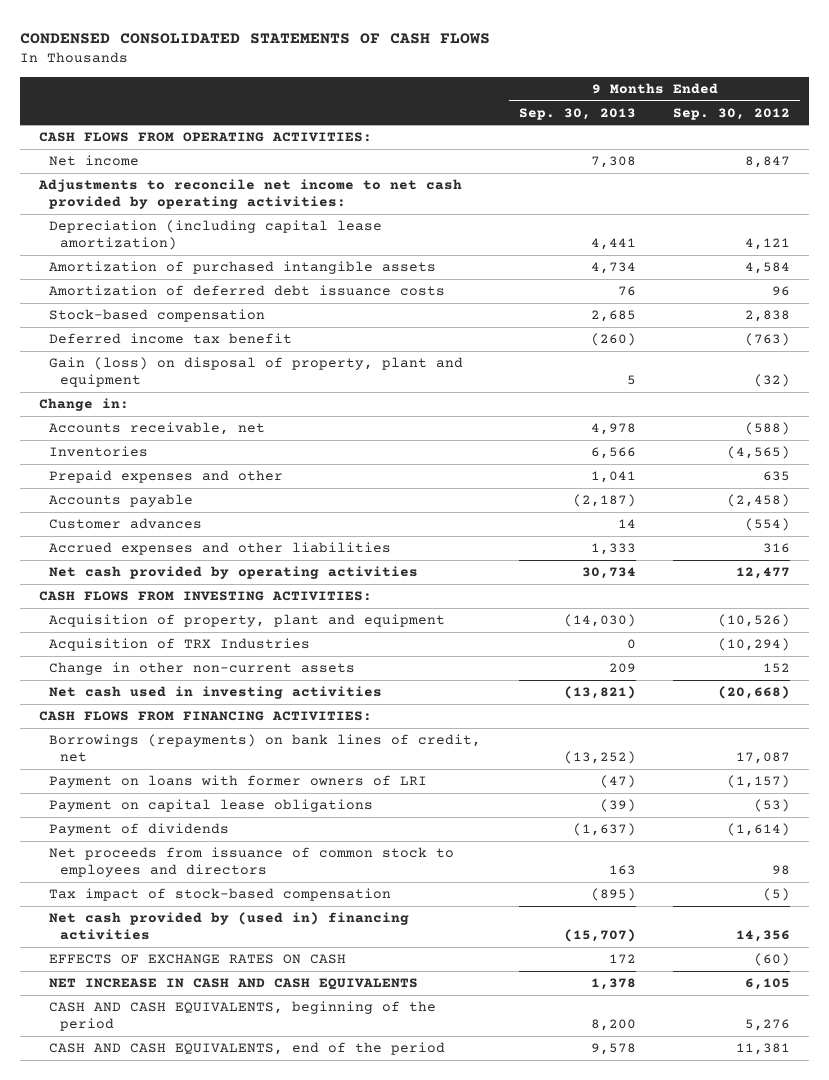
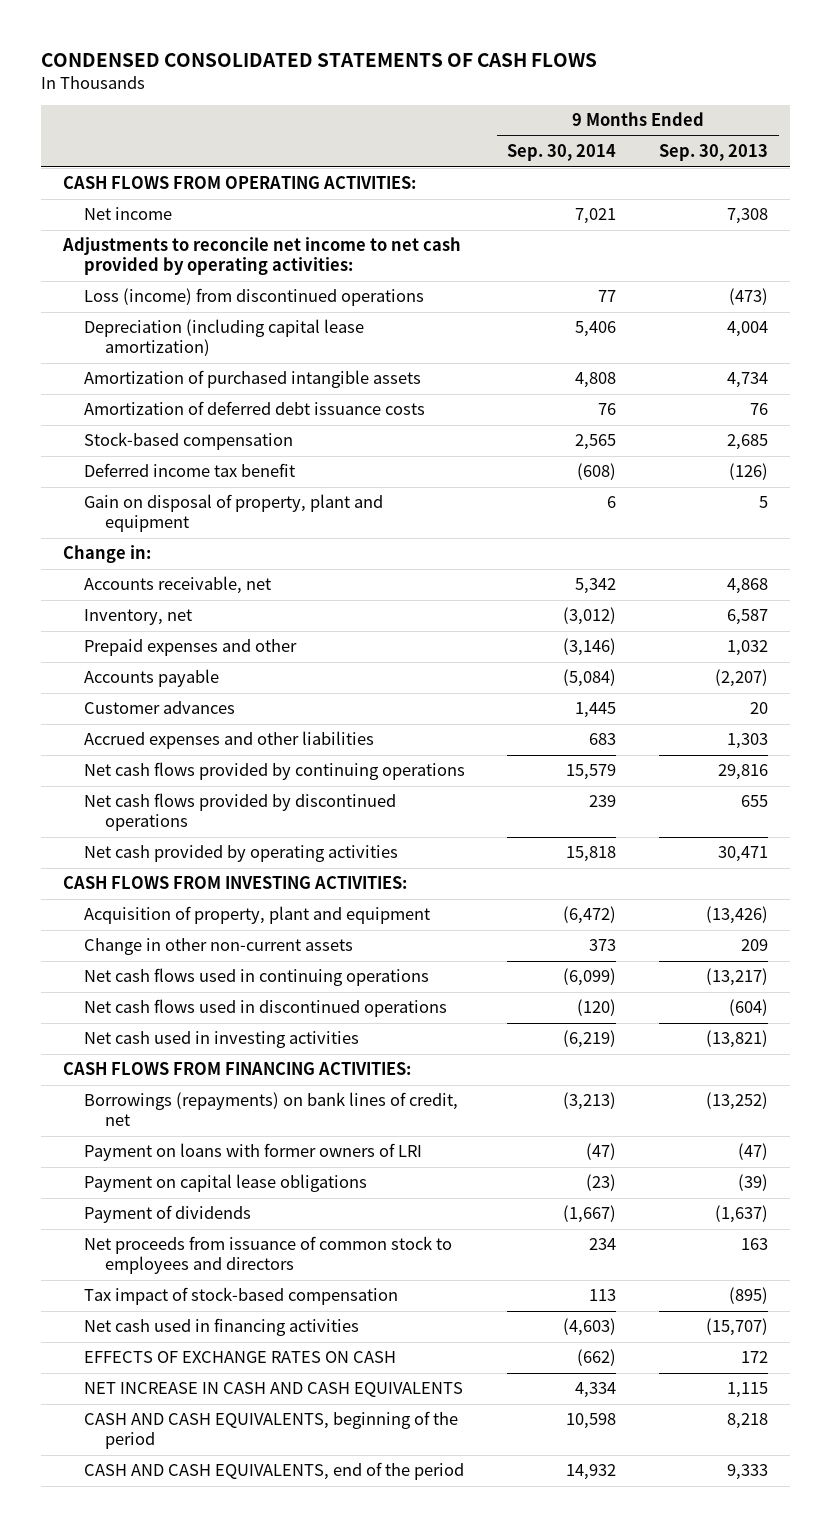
[673,107,791,120] Sep. 30, 2012 -> none
none -> [507,144,617,162] Sep. 30, 2014
none -> [83,288,424,307] Loss (income) from discontinued operations
[590,238,636,251] 4,441 -> [727,321,769,338] 4,004
[590,333,636,347] (260) -> [729,463,769,481] (126)
[49,357,464,388] Gain (loss) on disposal of property, plant and equipment -> [83,494,383,533] Gain on disposal of property, plant and equipment
[49,446,149,458] Inventories -> none
[590,423,636,436] 4,978 -> [727,578,769,595] 4,868
none -> [83,609,192,626] Inventory, net
[590,471,636,484] 1,041 -> [727,640,769,657] 1,032
[572,494,636,508] (2,187) -> [715,669,769,688] (2,207)
[617,519,636,529] 14 -> [750,702,769,715] 20
[590,543,636,556] 1,333 -> [727,733,769,750] 1,303
none -> [83,762,465,781] Net cash flows provided by continuing operations
none -> [83,793,396,832] Net cash flows provided by discontinued operations
[581,567,636,580] 30,734 -> [718,846,769,863] 30,471
[49,638,311,652] Acquisition of TRX Industries -> none
[563,614,636,628] (14,030) -> [706,906,769,925] (13,426)
none -> [83,968,429,987] Net cash flows used in continuing operations
none -> [83,999,447,1018] Net cash flows used in discontinued operations
[49,912,410,941] Net cash provided by (used in) financing activities -> [83,1318,359,1337] Net cash used in financing activities
[590,978,636,991] 1,378 -> [727,1382,769,1399] 1,115
[590,1019,636,1032] 8,200 -> [727,1413,769,1430] 8,218
[590,1043,636,1056] 9,578 -> [727,1464,769,1481] 9,333

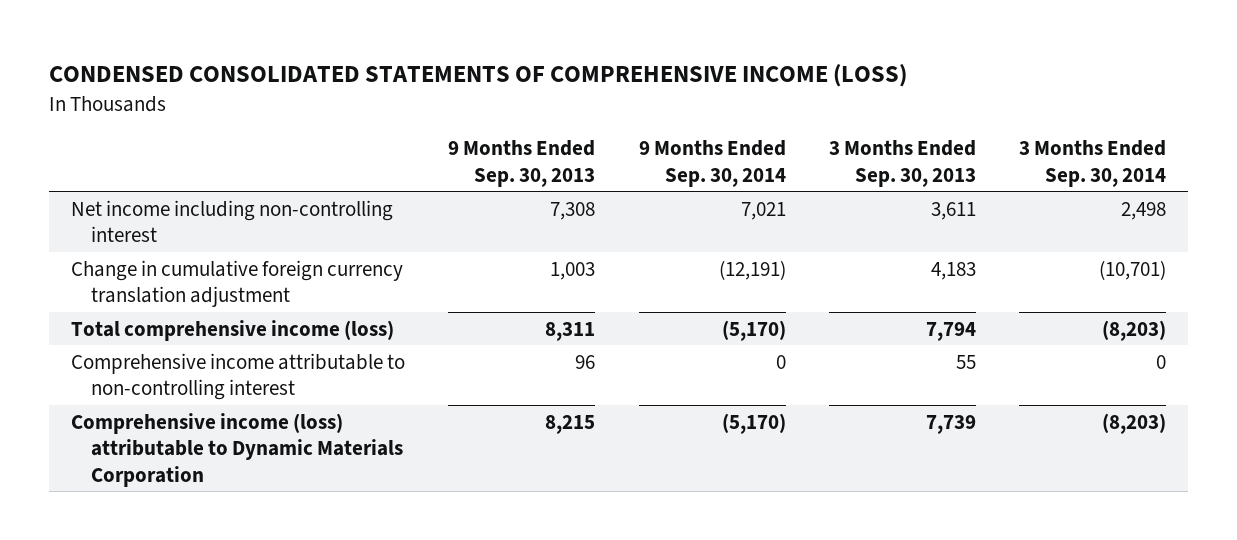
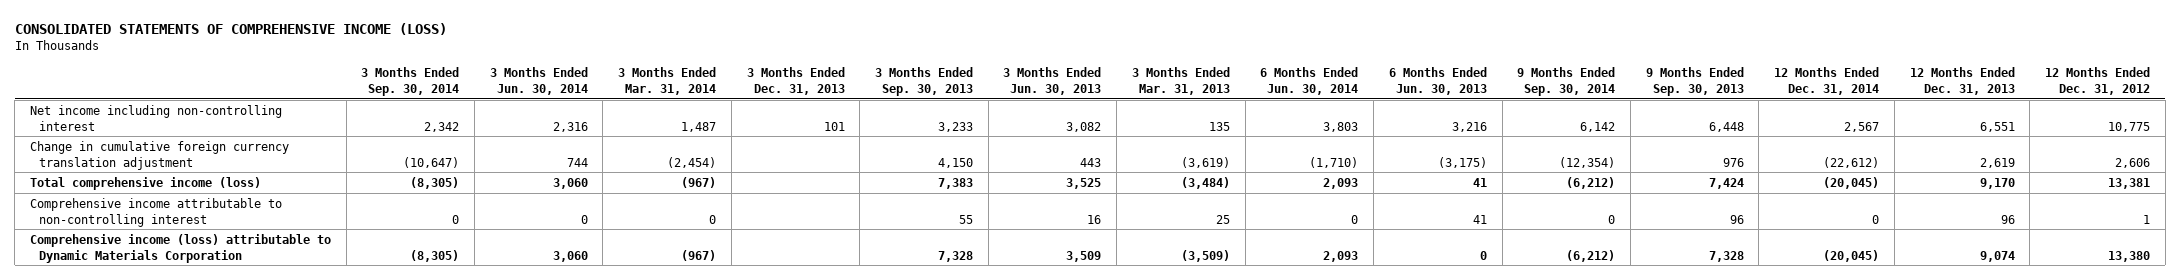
[49,64,908,88] CONDENSED CONSOLIDATED STATEMENTS OF COMPREHENSIVE INCOME (LOSS) -> [14,22,447,35] CONSOLIDATED STATEMENTS OF COMPREHENSIVE INCOME (LOSS)
none -> [489,66,588,95] 3 Months Ended Jun. 30, 2014
none -> [618,66,717,95] 3 Months Ended Mar. 31, 2014
none -> [746,66,845,95] 3 Months Ended Dec. 31, 2013
none -> [1003,66,1102,95] 3 Months Ended Jun. 30, 2013
none -> [1131,66,1230,95] 3 Months Ended Mar. 31, 2013
none -> [1260,66,1359,95] 6 Months Ended Jun. 30, 2014
none -> [1388,66,1487,95] 6 Months Ended Jun. 30, 2013
none -> [1774,66,1880,95] 12 Months Ended Dec. 31, 2014
none -> [1909,66,2015,95] 12 Months Ended Dec. 31, 2013
none -> [2045,66,2151,95] 12 Months Ended Dec. 31, 2012
[550,201,596,220] 7,308 -> [1708,121,1744,132] 6,448
[740,201,786,220] 7,021 -> [1580,121,1616,132] 6,142
[931,201,977,220] 3,611 -> [938,121,974,132] 3,233
[1121,201,1167,220] 2,498 -> [424,121,460,132] 2,342
[550,261,596,280] 1,003 -> [1722,157,1744,167] 976
[718,259,786,280] (12,191) -> [1559,156,1616,168] (12,354)
[931,261,977,280] 4,183 -> [938,157,974,168] 4,150
[1099,259,1167,280] (10,701) -> [403,156,460,168] (10,647)
[545,321,596,341] 8,311 -> [1708,177,1744,189] 7,424
[721,319,786,341] (5,170) -> [1566,176,1616,189] (6,212)
[926,321,977,341] 7,794 -> [938,177,974,189] 7,383
[1102,319,1167,341] (8,203) -> [410,176,460,189] (8,305)
[545,414,596,434] 8,215 -> [1708,250,1744,262] 7,328
[721,412,786,434] (5,170) -> [1566,249,1616,262] (6,212)
[926,414,977,434] 7,739 -> [938,250,974,262] 7,328
[1102,412,1167,434] (8,203) -> [410,249,460,262] (8,305)

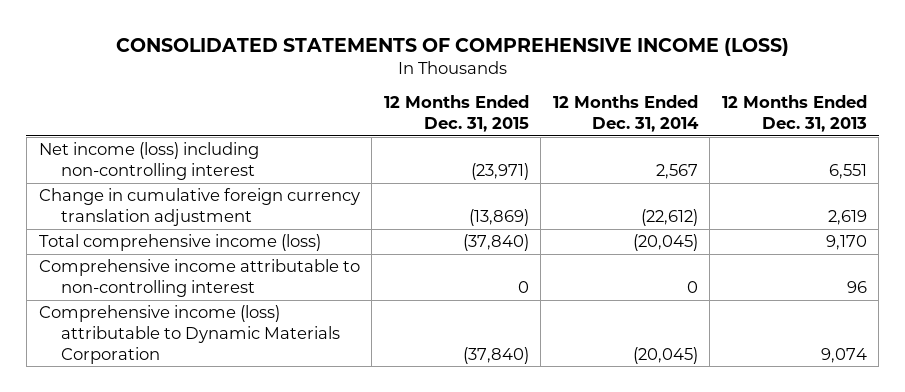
[361,66,460,96] 3 Months Ended Sep. 30, 2014 -> none
[489,66,588,95] 3 Months Ended Jun. 30, 2014 -> none
[618,66,717,95] 3 Months Ended Mar. 31, 2014 -> none
[746,66,845,95] 3 Months Ended Dec. 31, 2013 -> none
[875,66,974,96] 3 Months Ended Sep. 30, 2013 -> none
[1003,66,1102,95] 3 Months Ended Jun. 30, 2013 -> none
[1131,66,1230,95] 3 Months Ended Mar. 31, 2013 -> none
[1260,66,1359,95] 6 Months Ended Jun. 30, 2014 -> none
[1388,66,1487,95] 6 Months Ended Jun. 30, 2013 -> none
[1517,66,1616,96] 9 Months Ended Sep. 30, 2014 -> none
[1645,66,1744,96] 9 Months Ended Sep. 30, 2013 -> none
[2045,66,2151,95] 12 Months Ended Dec. 31, 2012 -> none
none -> [383,95,529,133] 12 Months Ended Dec. 31, 2015
[29,104,282,131] Net income including non-controlling interest -> [38,142,259,180] Net income (loss) including non-controlling interest

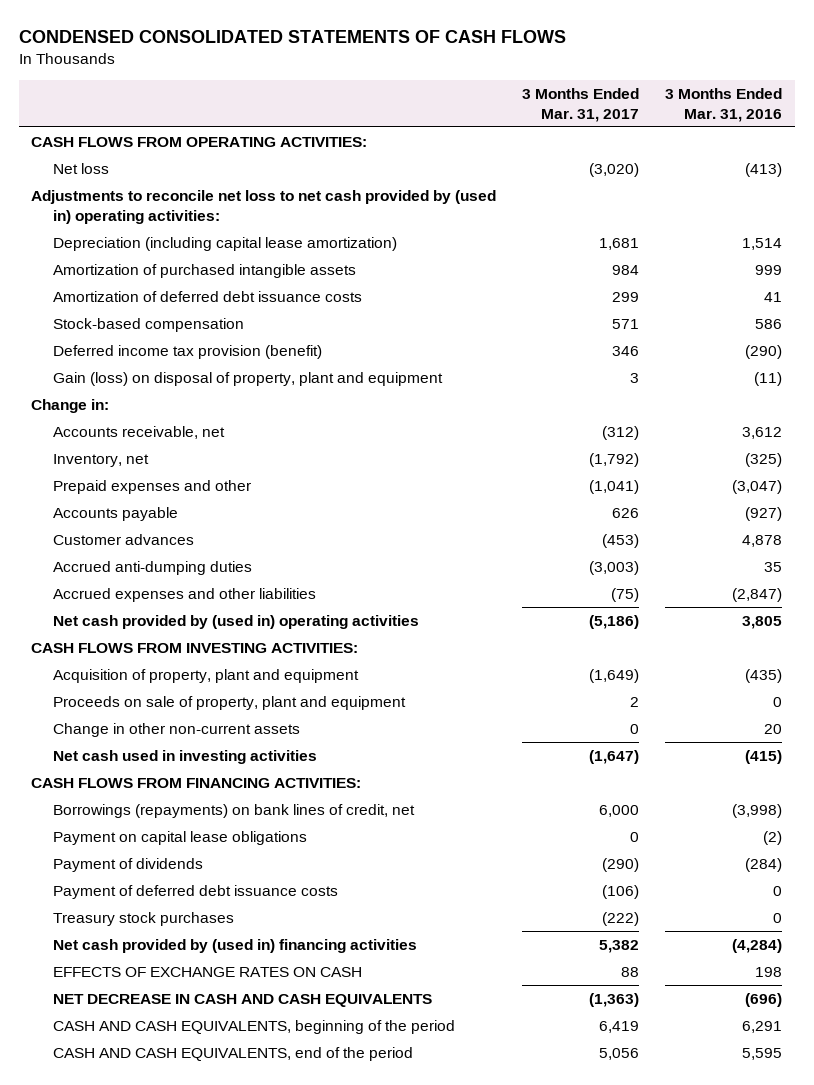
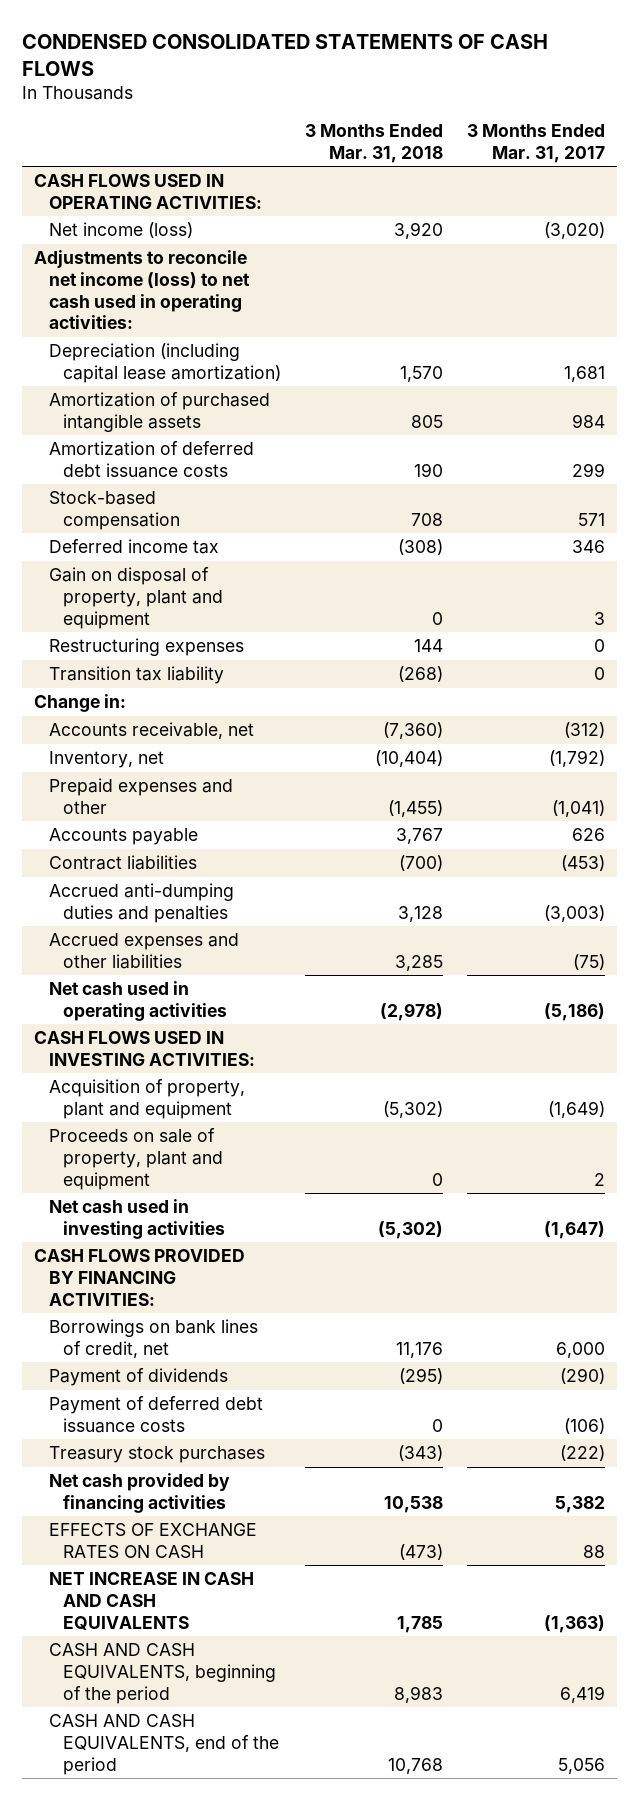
[665,87,783,122] 3 Months Ended Mar. 31, 2016 -> none
none -> [305,123,444,163] 3 Months Ended Mar. 31, 2018
[31,136,368,147] CASH FLOWS FROM OPERATING ACTIVITIES: -> [34,174,262,209] CASH FLOWS USED IN OPERATING ACTIVITIES:
[52,162,109,174] Net loss -> [48,222,193,239] Net income (loss)
[31,189,497,224] Adjustments to reconcile net loss to net cash provided by (used in) operating activities: -> [34,250,250,330] Adjustments to reconcile net income (loss) to net cash used in operating activities:
[52,344,322,359] Deferred income tax provision (benefit) -> [48,539,219,555] Deferred income tax
[52,371,443,386] Gain (loss) on disposal of property, plant and equipment -> [48,567,224,629] Gain on disposal of property, plant and equipment
none -> [48,638,244,657] Restructuring expenses
none -> [48,666,224,685] Transition tax liability
[52,533,194,545] Customer advances -> [48,855,197,871] Contract liabilities
[52,560,252,575] Accrued anti-dumping duties -> [48,883,234,923] Accrued anti-dumping duties and penalties
[52,614,419,629] Net cash provided by (used in) operating activities -> [48,981,228,1021] Net cash used in operating activities
[31,642,359,653] CASH FLOWS FROM INVESTING ACTIVITIES: -> [34,1031,255,1066] CASH FLOWS USED IN INVESTING ACTIVITIES:
[52,722,300,737] Change in other non-current assets -> none
[52,830,307,845] Payment on capital lease obligations -> none
[31,777,362,788] CASH FLOWS FROM FINANCING ACTIVITIES: -> [34,1249,246,1306] CASH FLOWS PROVIDED BY FINANCING ACTIVITIES:
[52,803,415,818] Borrowings (repayments) on bank lines of credit, net -> [48,1319,258,1358] Borrowings on bank lines of credit, net
[52,938,417,953] Net cash provided by (used in) financing activities -> [48,1473,230,1513] Net cash provided by financing activities
[52,993,432,1007] NET DECREASE IN CASH AND CASH EQUIVALENTS -> [48,1572,254,1630] NET INCREASE IN CASH AND CASH EQUIVALENTS

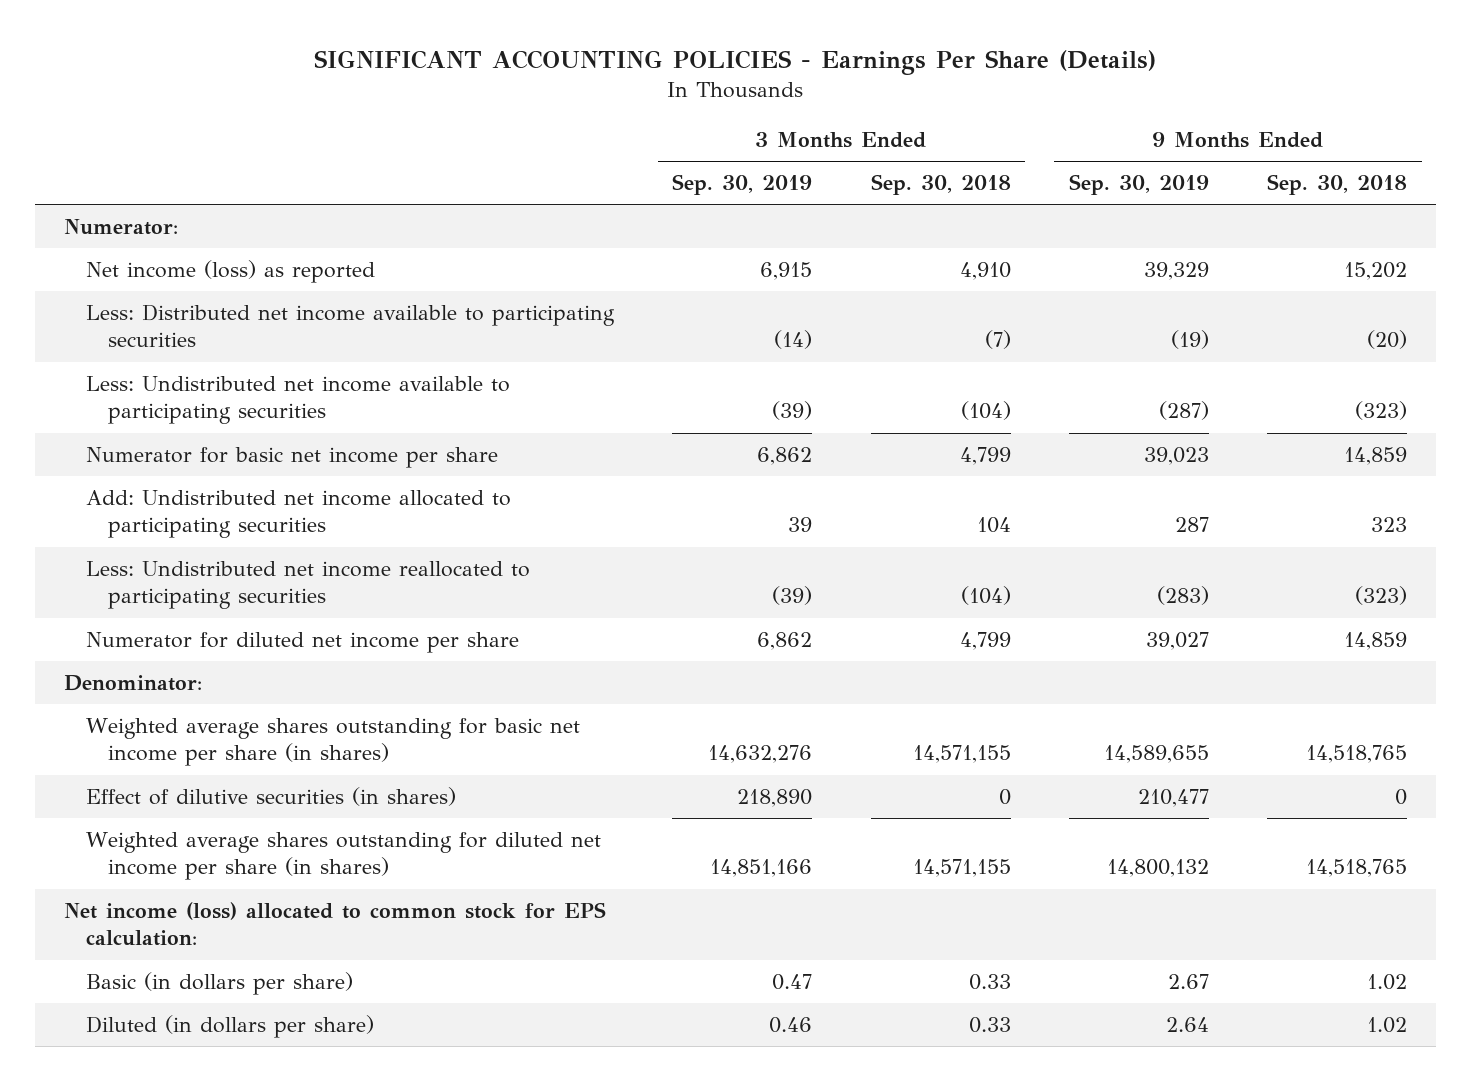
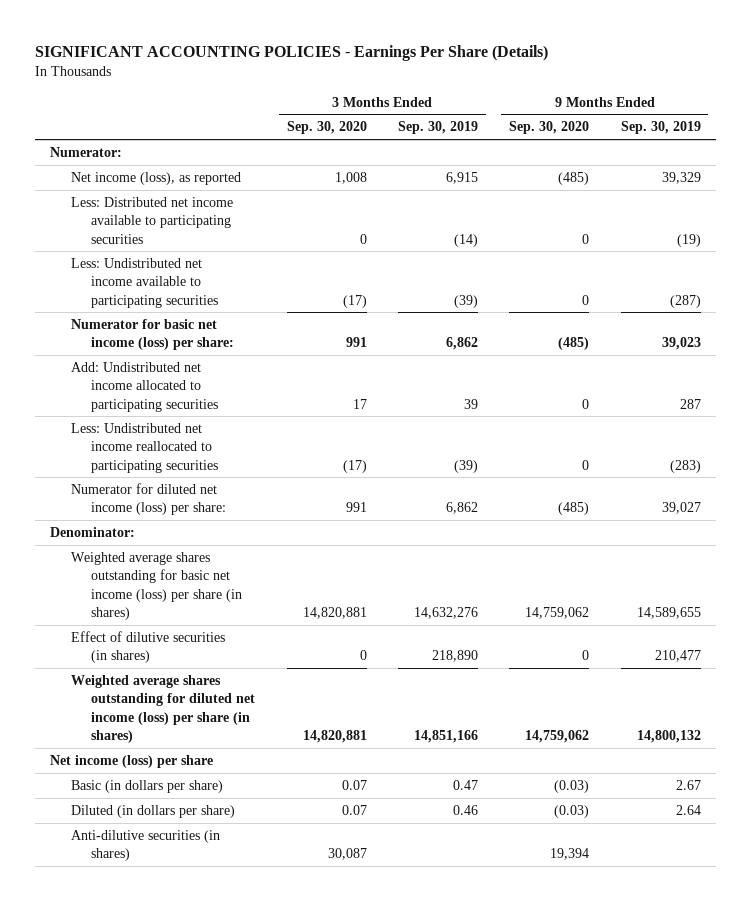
[870,173,1011,195] Sep. 30, 2018 -> none
[1267,173,1408,195] Sep. 30, 2018 -> none
none -> [286,121,367,135] Sep. 30, 2020
none -> [509,121,590,135] Sep. 30, 2020
[86,259,376,283] Net income (loss) as reported -> [70,171,241,185] Net income (loss), as reported
[86,446,499,468] Numerator for basic net income per share -> [70,318,235,351] Numerator for basic net income (loss) per share:
[86,631,520,653] Numerator for diluted net income per share -> [70,482,227,516] Numerator for diluted net income (loss) per share:
[86,717,581,767] Weighted average shares outstanding for basic net income per share (in shares) -> [70,551,243,620] Weighted average shares outstanding for basic net income (loss) per share (in shares)
[86,831,602,881] Weighted average shares outstanding for diluted net income per share (in shares) -> [70,674,256,743] Weighted average shares outstanding for diluted net income (loss) per share (in shares)
[63,901,606,947] Net income (loss) allocated to common stock for EPS calculation: -> [50,754,214,768] Net income (loss) per share
none -> [70,829,220,862] Anti-dilutive securities (in shares)

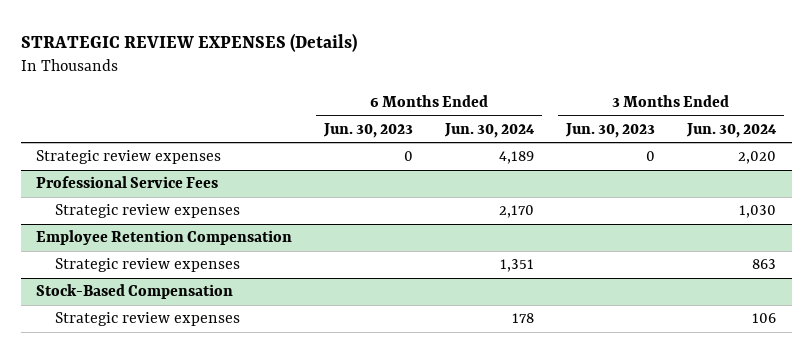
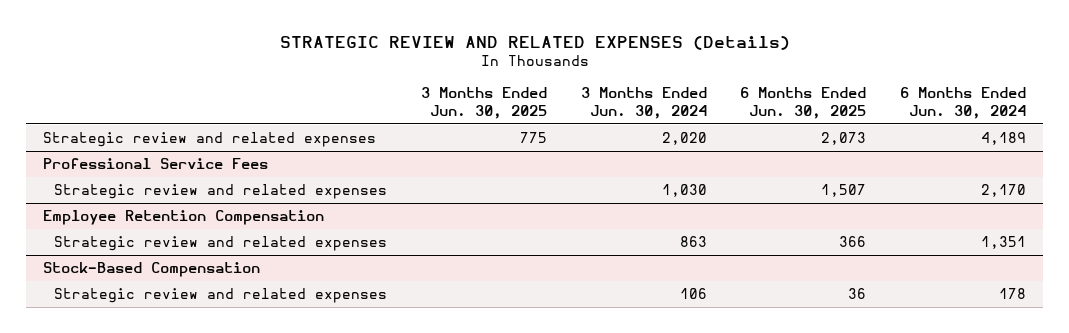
[20,32,357,52] STRATEGIC REVIEW EXPENSES (Details) -> [279,35,790,50] STRATEGIC REVIEW AND RELATED EXPENSES (Details)
[323,122,414,138] Jun. 30, 2023 -> none
[564,122,655,138] Jun. 30, 2023 -> none
none -> [420,87,547,120] 3 Months Ended Jun. 30, 2025
none -> [740,87,867,120] 6 Months Ended Jun. 30, 2025
[36,150,222,165] Strategic review expenses -> [43,132,377,148] Strategic review and related expenses
[54,204,240,219] Strategic review expenses -> [54,184,388,200] Strategic review and related expenses
[54,258,240,273] Strategic review expenses -> [54,236,388,252] Strategic review and related expenses
[54,312,240,327] Strategic review expenses -> [54,288,388,304] Strategic review and related expenses

